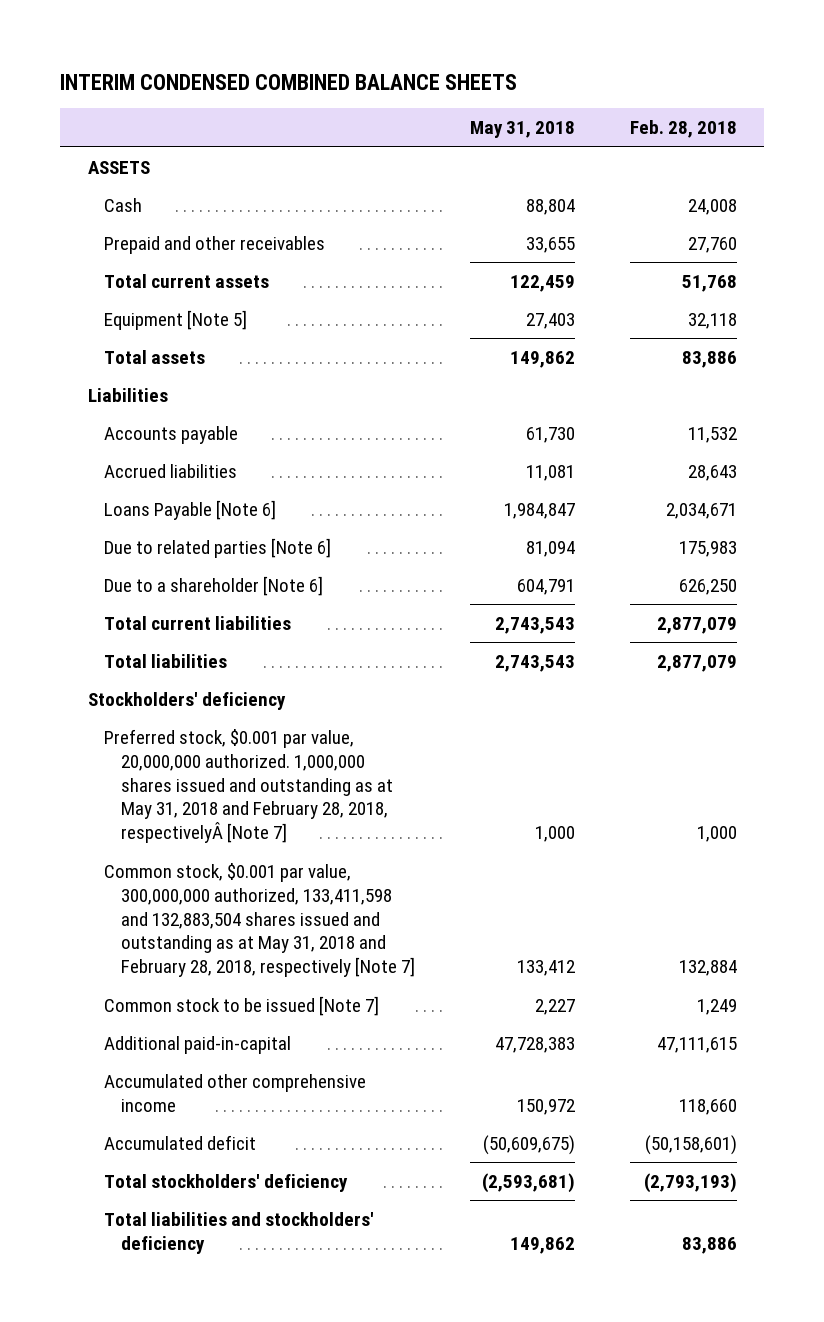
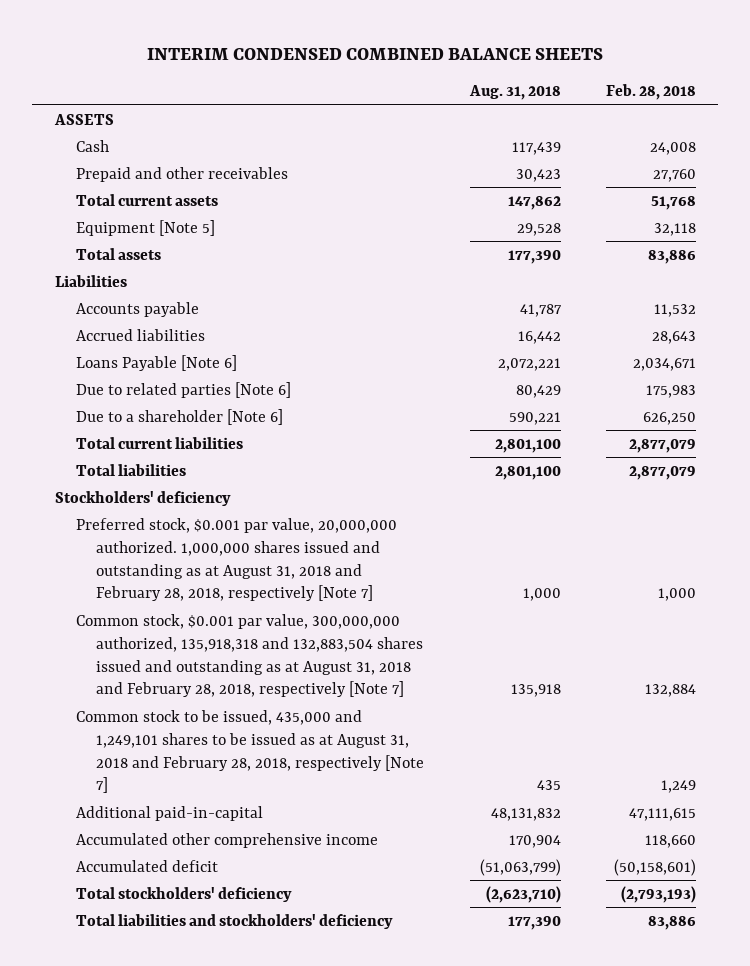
[469,121,575,139] May 31, 2018 -> none
none -> [468,85,561,101] Aug. 31, 2018
[104,728,394,844] Preferred stock, $0.001 par value, 20,000,000 authorized. 1,000,000 shares issued and outstanding as at May 31, 2018 and February 28, 2018, respectivelyÂ [Note 7] -> [75,517,397,602] Preferred stock, $0.001 par value, 20,000,000 authorized. 1,000,000 shares issued and outstanding as at August 31, 2018 and February 28, 2018, respectively [Note 7]
[104,862,416,978] Common stock, $0.001 par value, 300,000,000 authorized, 133,411,598 and 132,883,504 shares issued and outstanding as at May 31, 2018 and February 28, 2018, respectively [Note 7] -> [75,613,424,698] Common stock, $0.001 par value, 300,000,000 authorized, 135,918,318 and 132,883,504 shares issued and outstanding as at August 31, 2018 and February 28, 2018, respectively [Note 7]
[104,995,380,1016] Common stock to be issued [Note 7] -> [75,709,425,794] Common stock to be issued, 435,000 and 1,249,101 shares to be issued as at August 31, 2018 and February 28, 2018, respectively [Note 7]

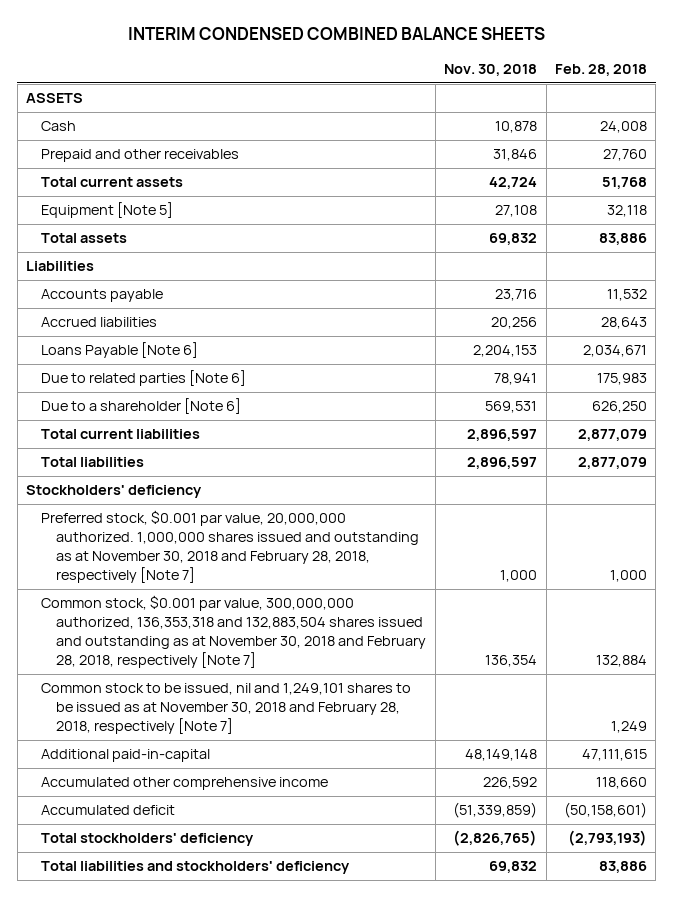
[468,85,561,101] Aug. 31, 2018 -> none
none -> [444,64,538,77] Nov. 30, 2018
[75,517,397,602] Preferred stock, $0.001 par value, 20,000,000 authorized. 1,000,000 shares issued and outstanding as at August 31, 2018 and February 28, 2018, respectively [Note 7] -> [41,510,420,584] Preferred stock, $0.001 par value, 20,000,000 authorized. 1,000,000 shares issued and outstanding as at November 30, 2018 and February 28, 2018, respectively [Note 7]
[75,613,424,698] Common stock, $0.001 par value, 300,000,000 authorized, 135,918,318 and 132,883,504 shares issued and outstanding as at August 31, 2018 and February 28, 2018, respectively [Note 7] -> [41,595,427,669] Common stock, $0.001 par value, 300,000,000 authorized, 136,353,318 and 132,883,504 shares issued and outstanding as at November 30, 2018 and February 28, 2018, respectively [Note 7]
[75,709,425,794] Common stock to be issued, 435,000 and 1,249,101 shares to be issued as at August 31, 2018 and February 28, 2018, respectively [Note 7] -> [41,683,412,735] Common stock to be issued, nil and 1,249,101 shares to be issued as at November 30, 2018 and February 28, 2018, respectively [Note 7]

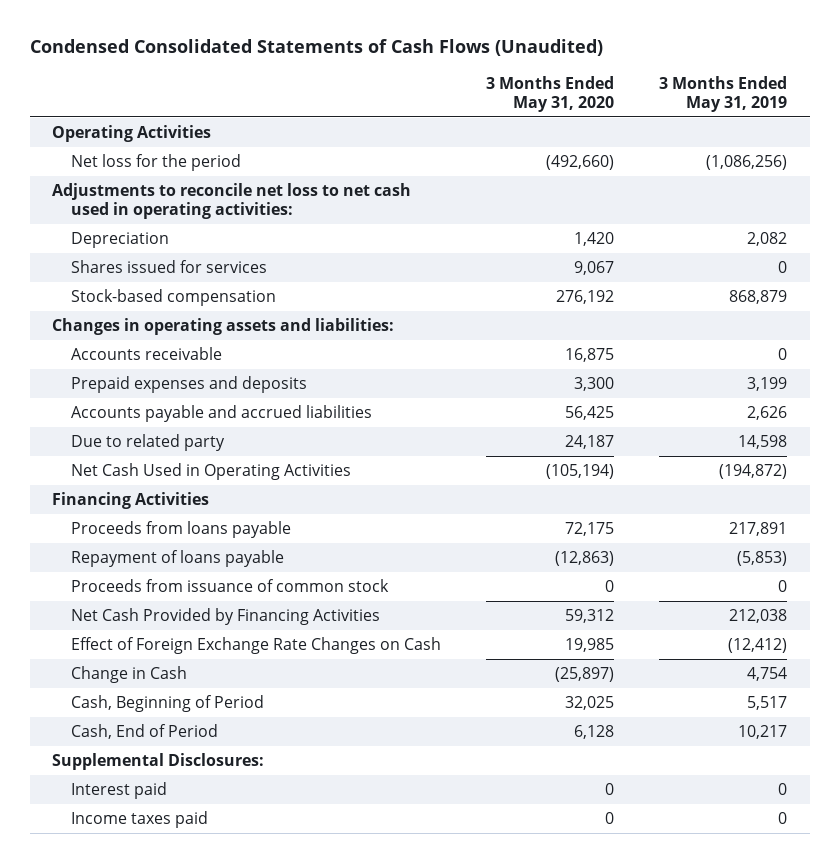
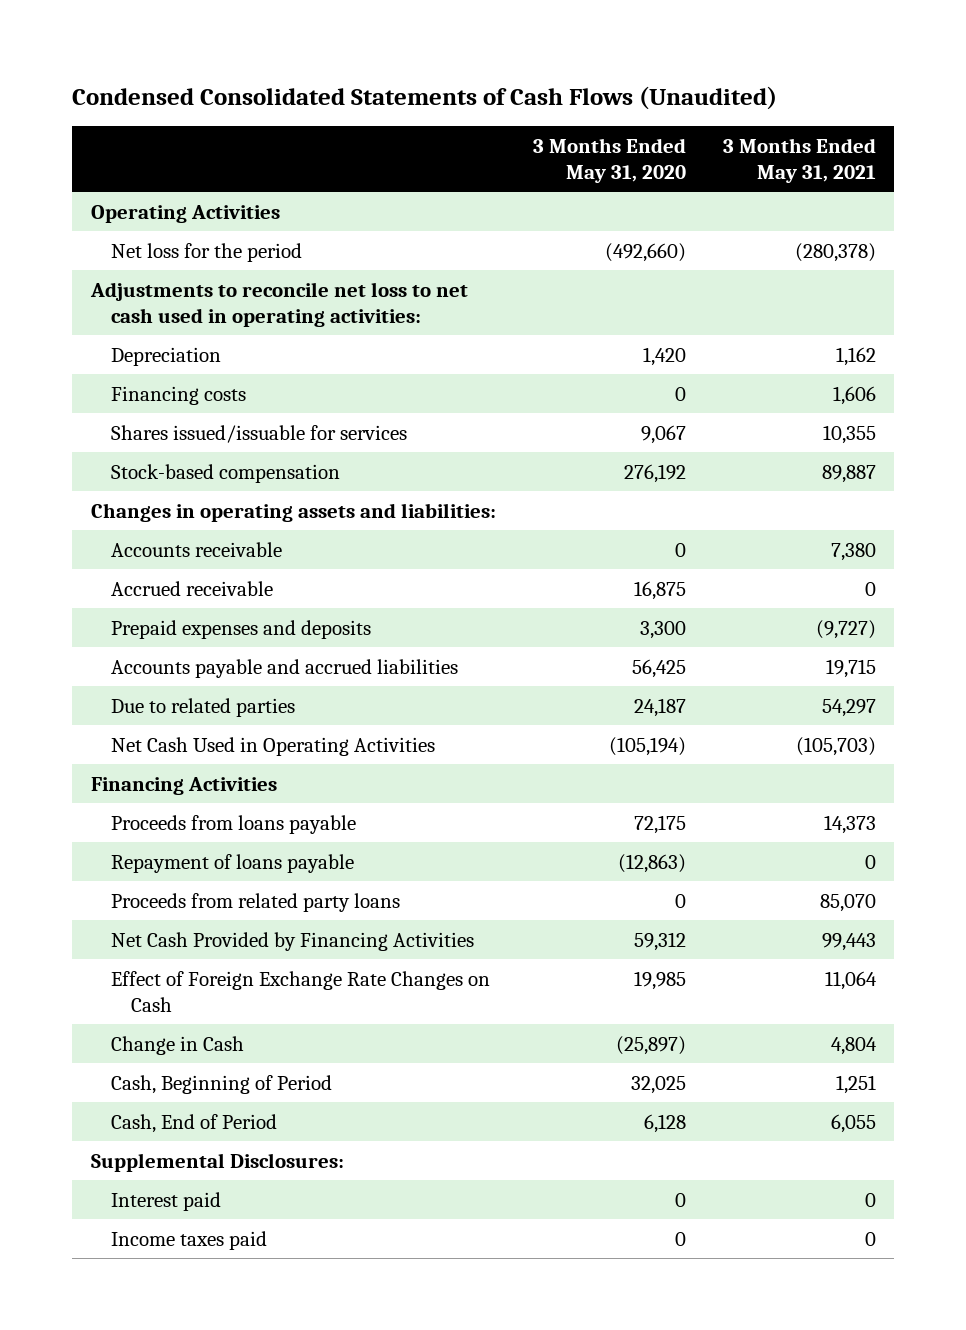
[659,75,788,112] 3 Months Ended May 31, 2019 -> none
none -> [722,138,876,184] 3 Months Ended May 31, 2021
none -> [110,385,246,405] Financing costs
[70,259,267,273] Shares issued for services -> [110,424,407,443] Shares issued/issuable for services
[564,347,614,362] 16,875 -> [674,542,686,557] 0
none -> [110,580,273,596] Accrued receivable
[70,433,225,451] Due to related party -> [110,697,295,717] Due to related parties
[70,578,389,592] Proceeds from issuance of common stock -> none
none -> [110,892,400,912] Proceeds from related party loans

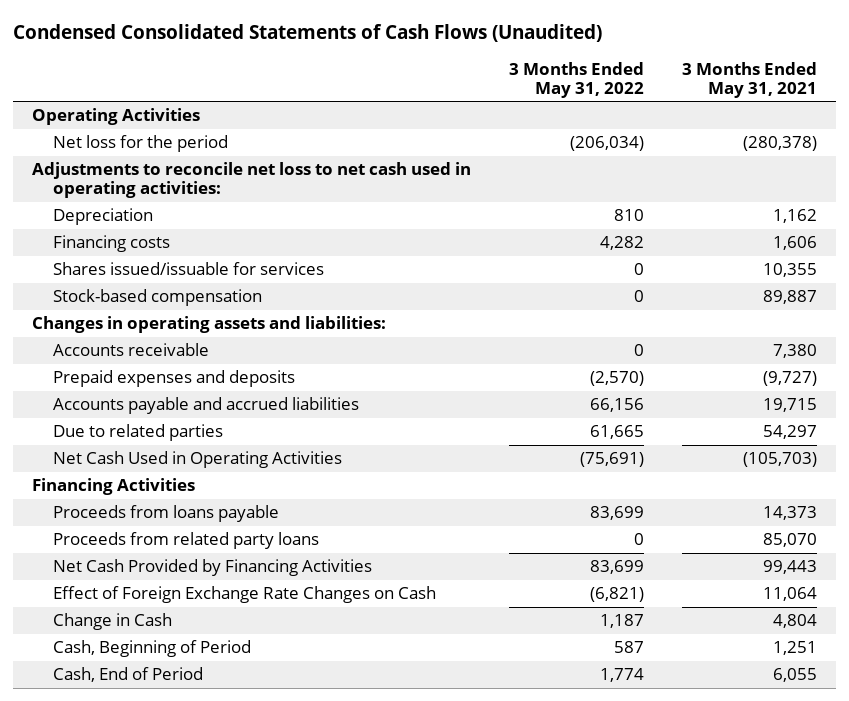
[532,138,686,184] 3 Months Ended May 31, 2020 -> none
none -> [509,61,645,98] 3 Months Ended May 31, 2022
[110,580,273,596] Accrued receivable -> none
[110,853,354,873] Repayment of loans payable -> none
[90,1152,344,1172] Supplemental Disclosures: -> none
[110,1191,221,1211] Interest paid -> none
[110,1230,267,1250] Income taxes paid -> none

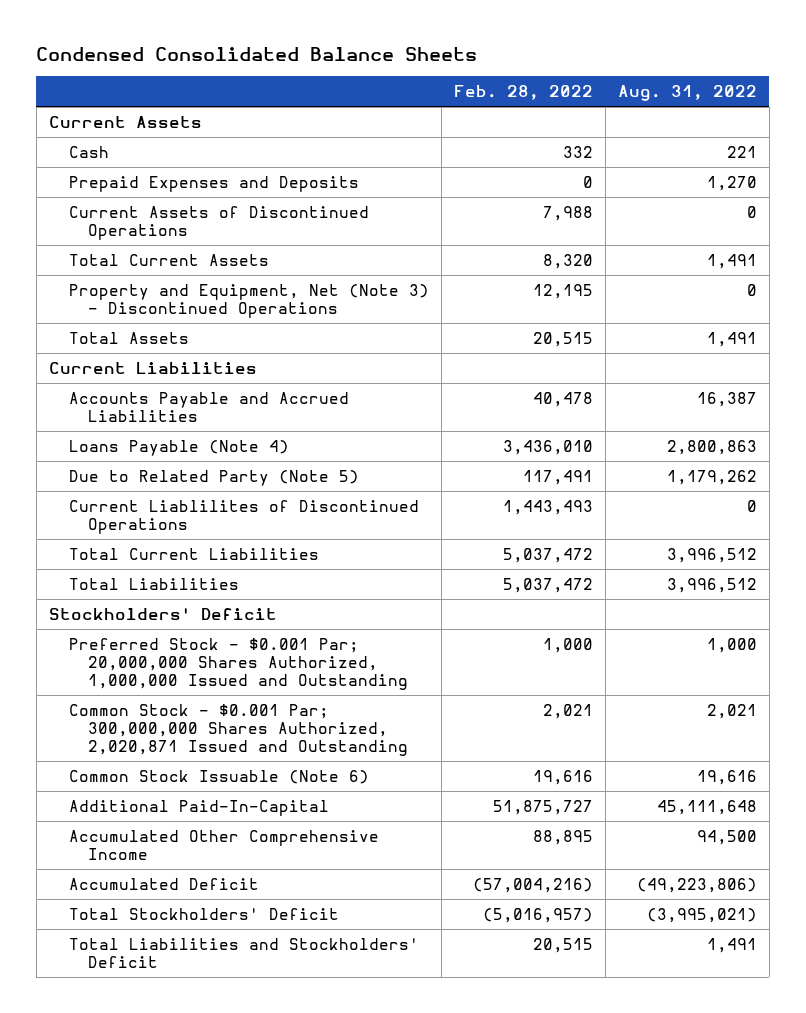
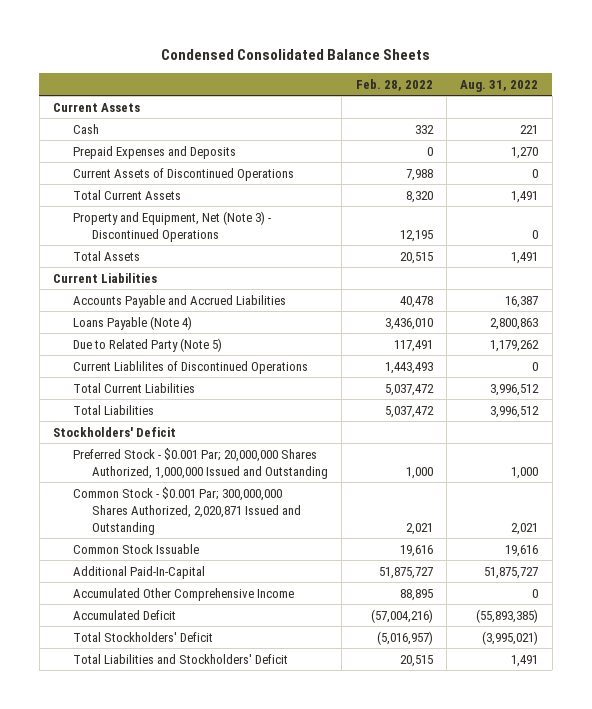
[68,769,369,784] Common Stock Issuable (Note 6) -> [72,543,199,554] Common Stock Issuable
[656,799,757,815] 45,111,648 -> [484,566,539,579] 51,875,727
[696,829,757,845] 94,500 -> [532,588,539,598] 0
[636,877,757,893] (49,223,806) -> [476,608,539,623] (55,893,385)

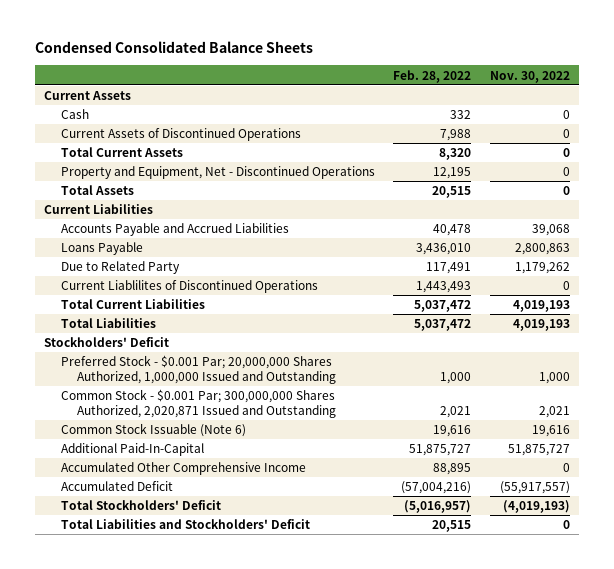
[460,79,539,92] Aug. 31, 2022 -> none
none -> [490,70,571,83] Nov. 30, 2022
[72,145,236,159] Prepaid Expenses and Deposits -> none
[72,210,271,242] Property and Equipment, Net (Note 3) - Discontinued Operations -> [60,166,375,180] Property and Equipment, Net - Discontinued Operations
[72,315,192,330] Loans Payable (Note 4) -> [60,242,143,256] Loans Payable
[72,337,222,352] Due to Related Party (Note 5) -> [60,261,180,275] Due to Related Party
[72,543,199,554] Common Stock Issuable -> [60,423,246,438] Common Stock Issuable (Note 6)

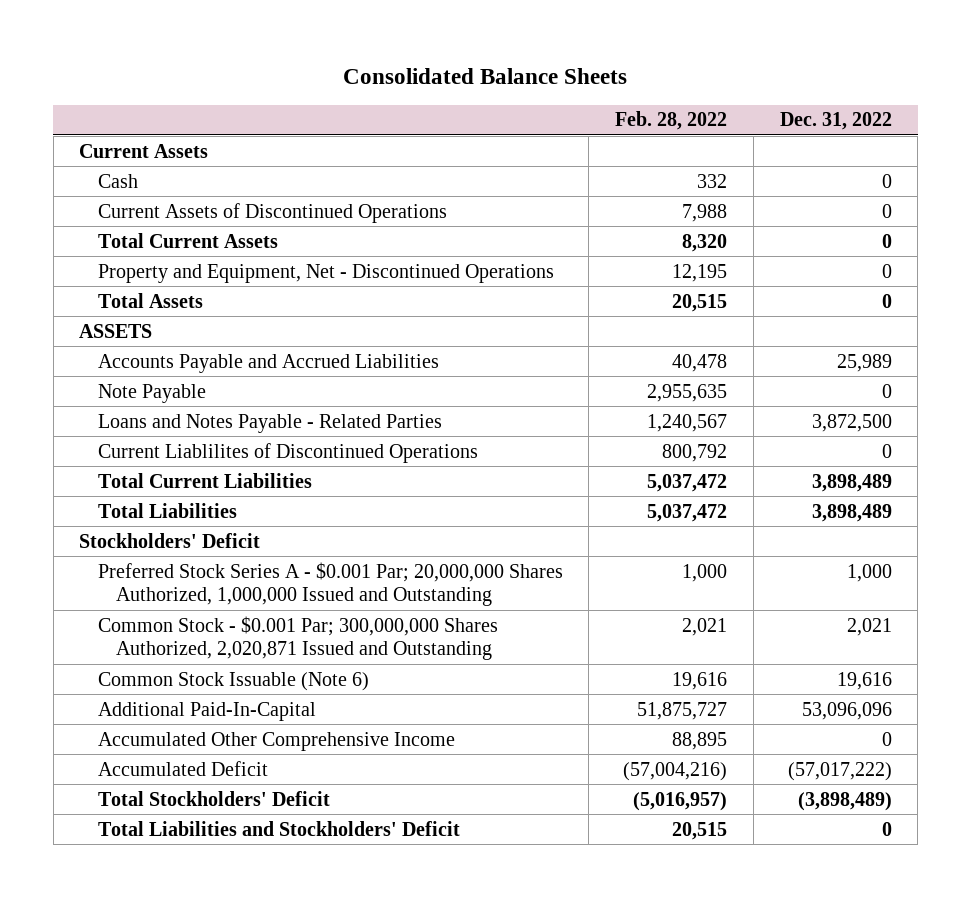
[34,41,313,54] Condensed Consolidated Balance Sheets -> [343,68,628,85] Consolidated Balance Sheets
[490,70,571,83] Nov. 30, 2022 -> none
none -> [779,112,892,131] Dec. 31, 2022
[43,204,153,215] Current Liabilities -> none
none -> [79,323,153,338] ASSETS
[60,242,143,256] Loans Payable -> none
[60,261,180,275] Due to Related Party -> none
none -> [97,383,206,403] Note Payable
none -> [97,413,442,433] Loans and Notes Payable - Related Parties
[416,281,472,294] 1,443,493 -> [662,443,728,462] 800,792
[60,355,337,385] Preferred Stock - $0.001 Par; 20,000,000 Shares Authorized, 1,000,000 Issued and Outstanding -> [97,561,563,607] Preferred Stock Series A - $0.001 Par; 20,000,000 Shares Authorized, 1,000,000 Issued and Outstanding

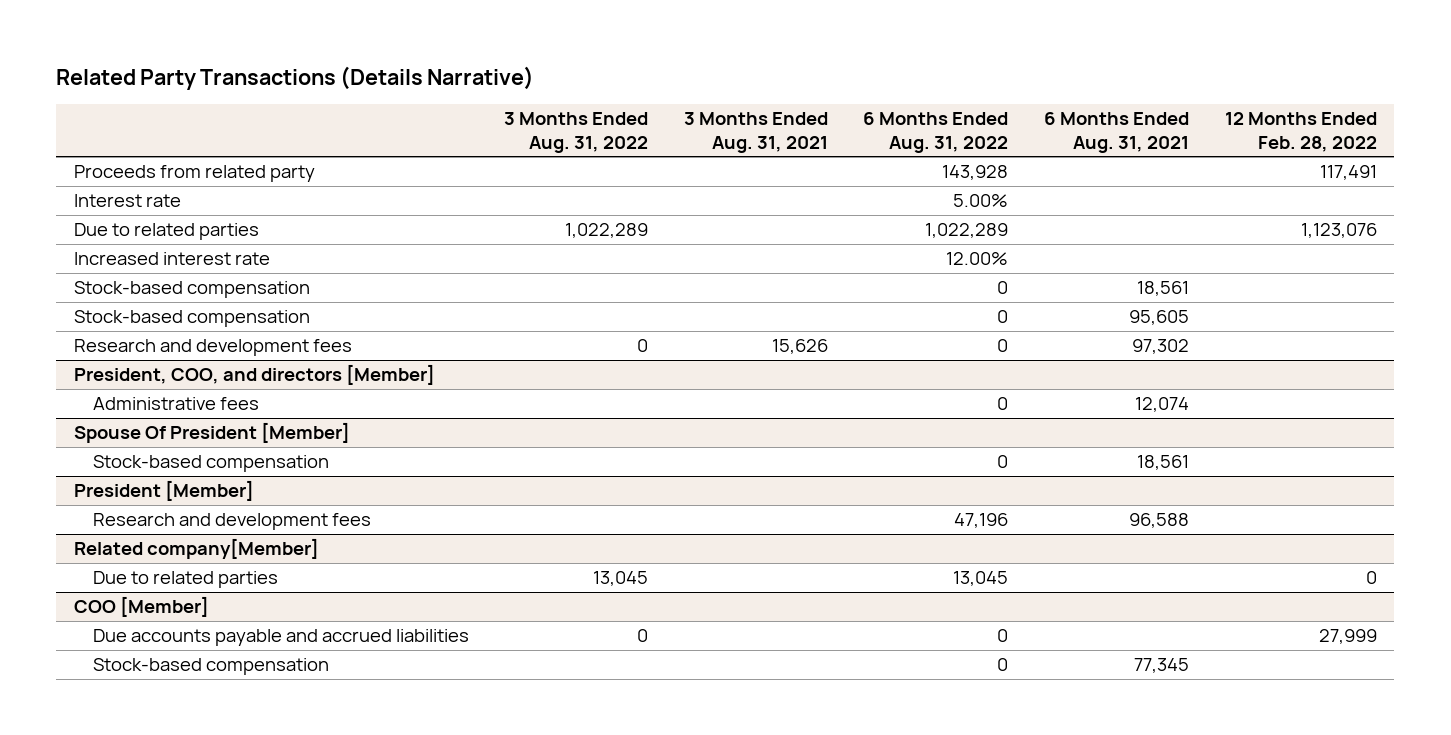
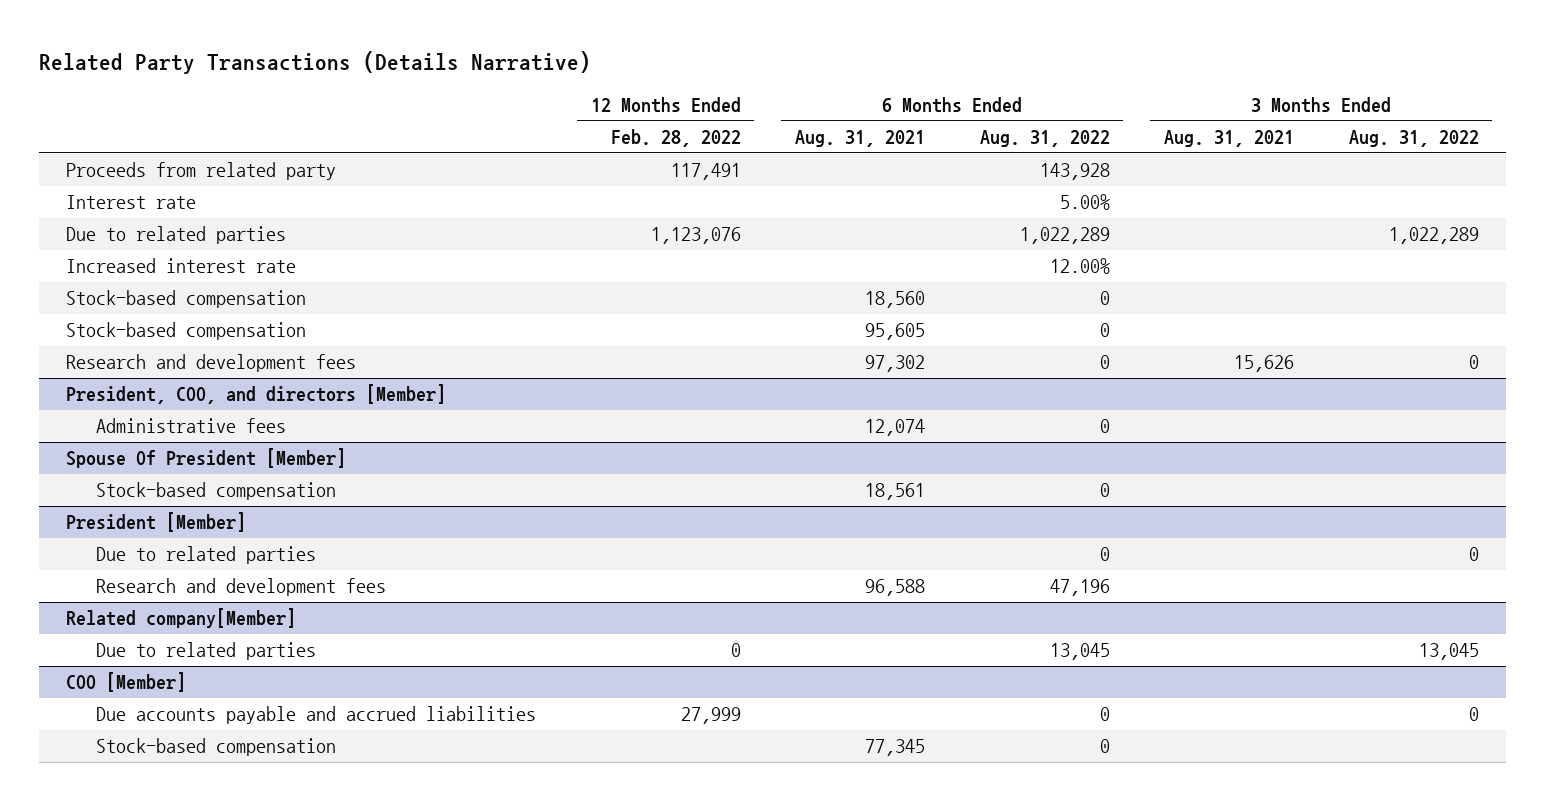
[1137,281,1190,297] 18,561 -> [865,291,926,309] 18,560
none -> [96,546,317,565] Due to related parties

